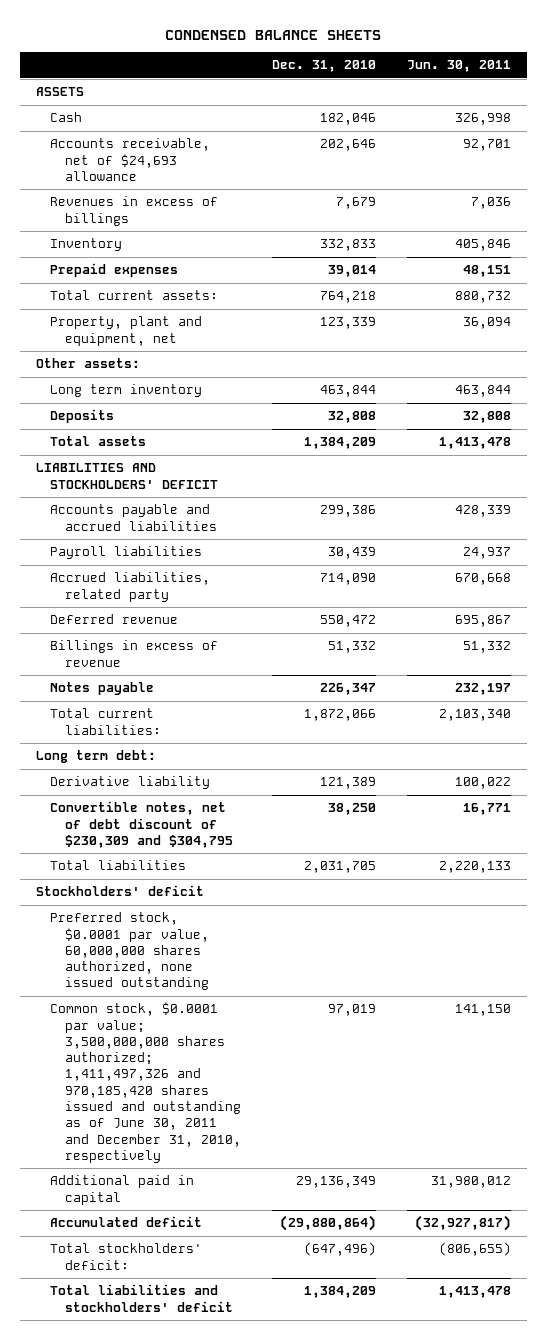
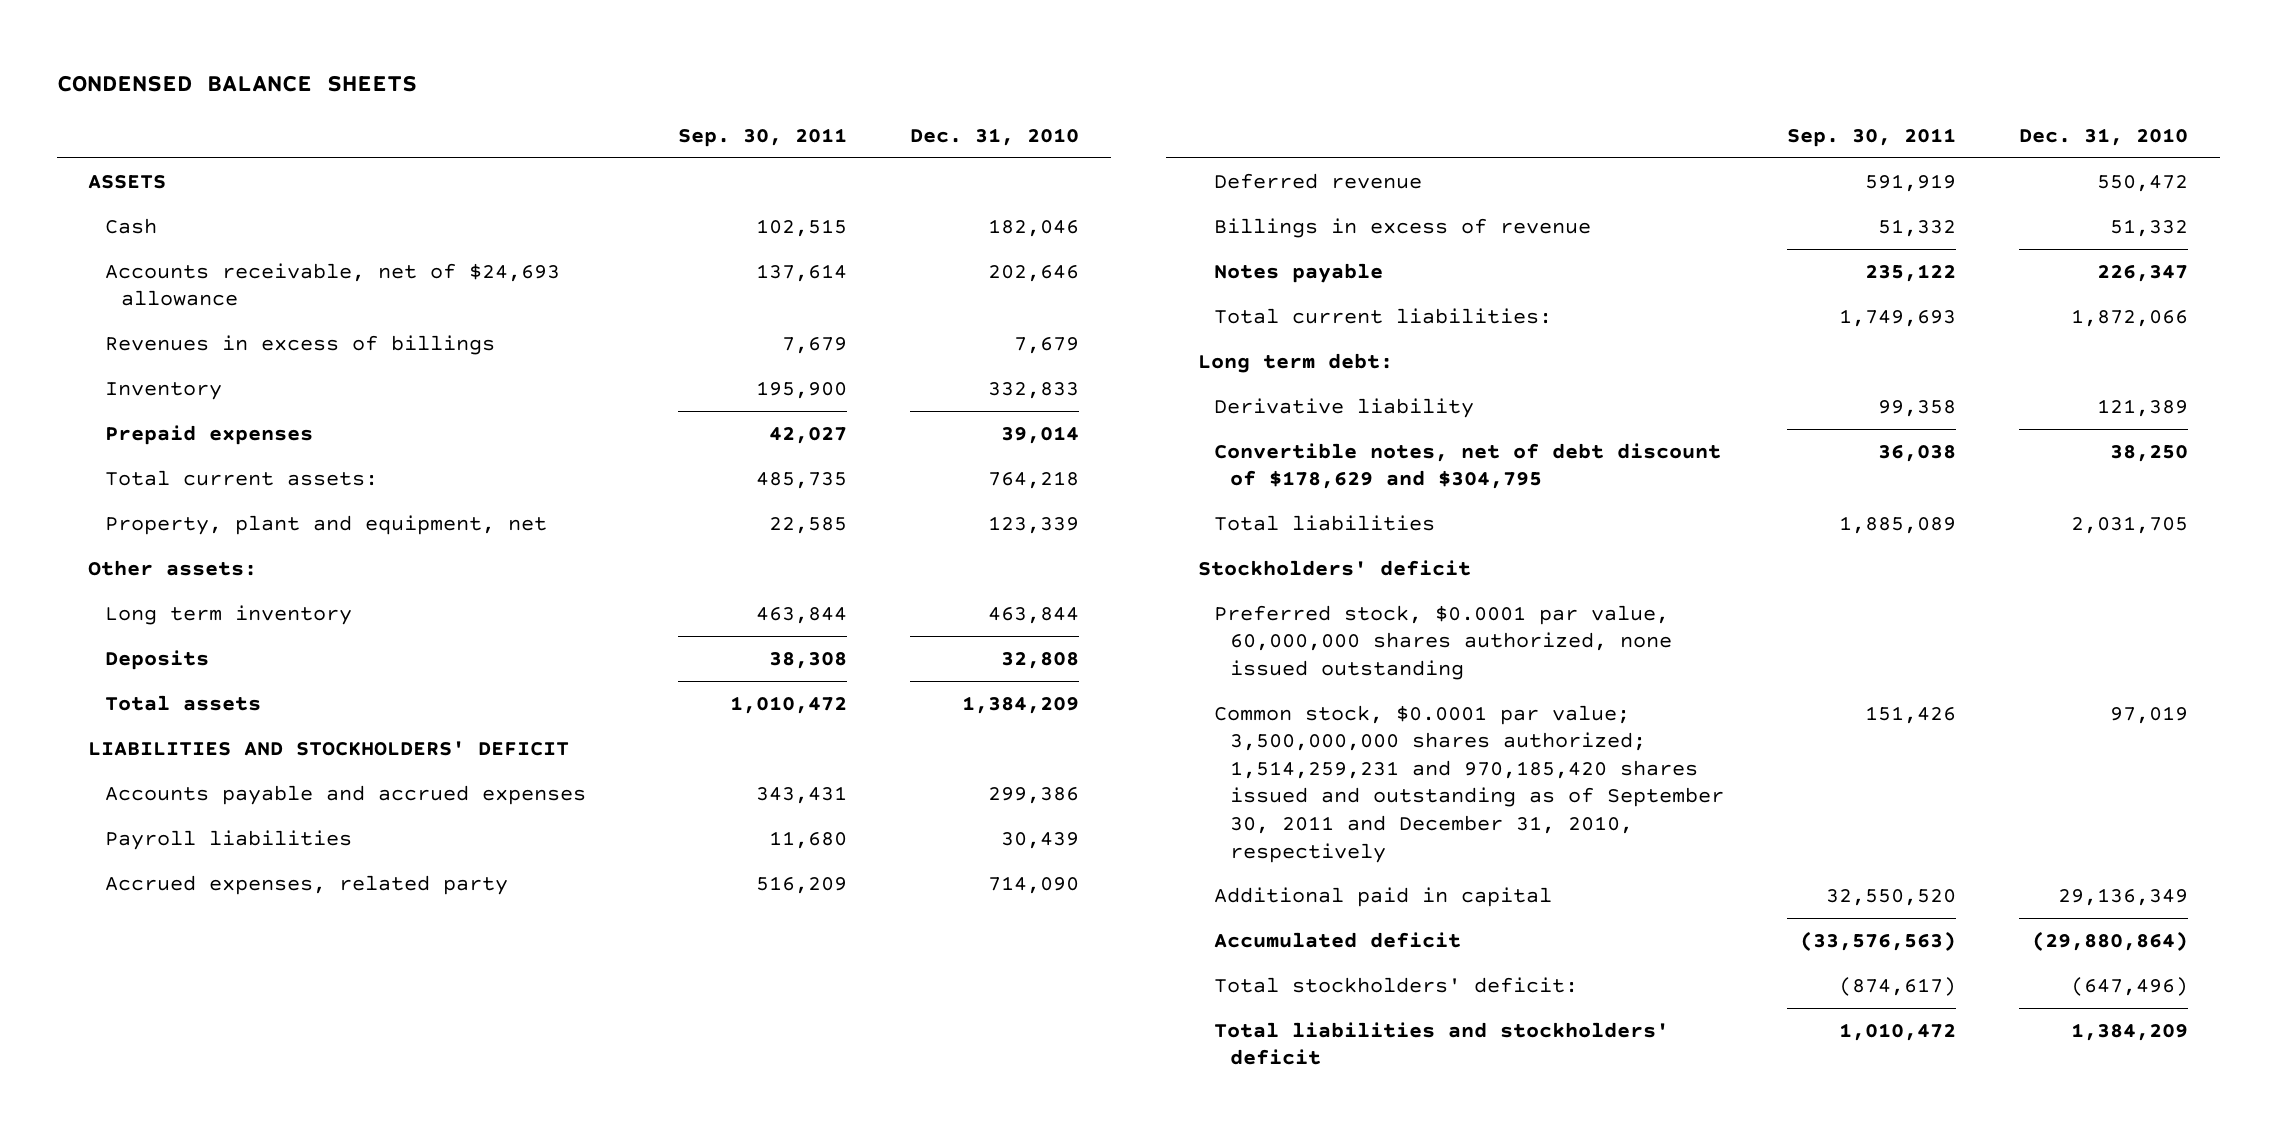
[407,60,512,73] Jun. 30, 2011 -> none
none -> [678,127,848,147] Sep. 30, 2011
[50,504,217,531] Accounts payable and accrued liabilities -> [104,784,586,805] Accounts payable and accrued expenses
[50,572,211,602] Accrued liabilities, related party -> [104,874,508,895] Accrued expenses, related party
[50,801,233,848] Convertible notes, net of debt discount of $230,309 and $304,795 -> [1213,442,1721,490] Convertible notes, net of debt discount of $178,629 and $304,795
[50,1002,241,1164] Common stock, $0.0001 par value; 3,500,000,000 shares authorized; 1,411,497,326 and 970,185,420 shares issued and outstanding as of June 30, 2011 and December 31, 2010, respectively -> [1213,704,1725,863] Common stock, $0.0001 par value; 3,500,000,000 shares authorized; 1,514,259,231 and 970,185,420 shares issued and outstanding as of September 30, 2011 and December 31, 2010, respectively

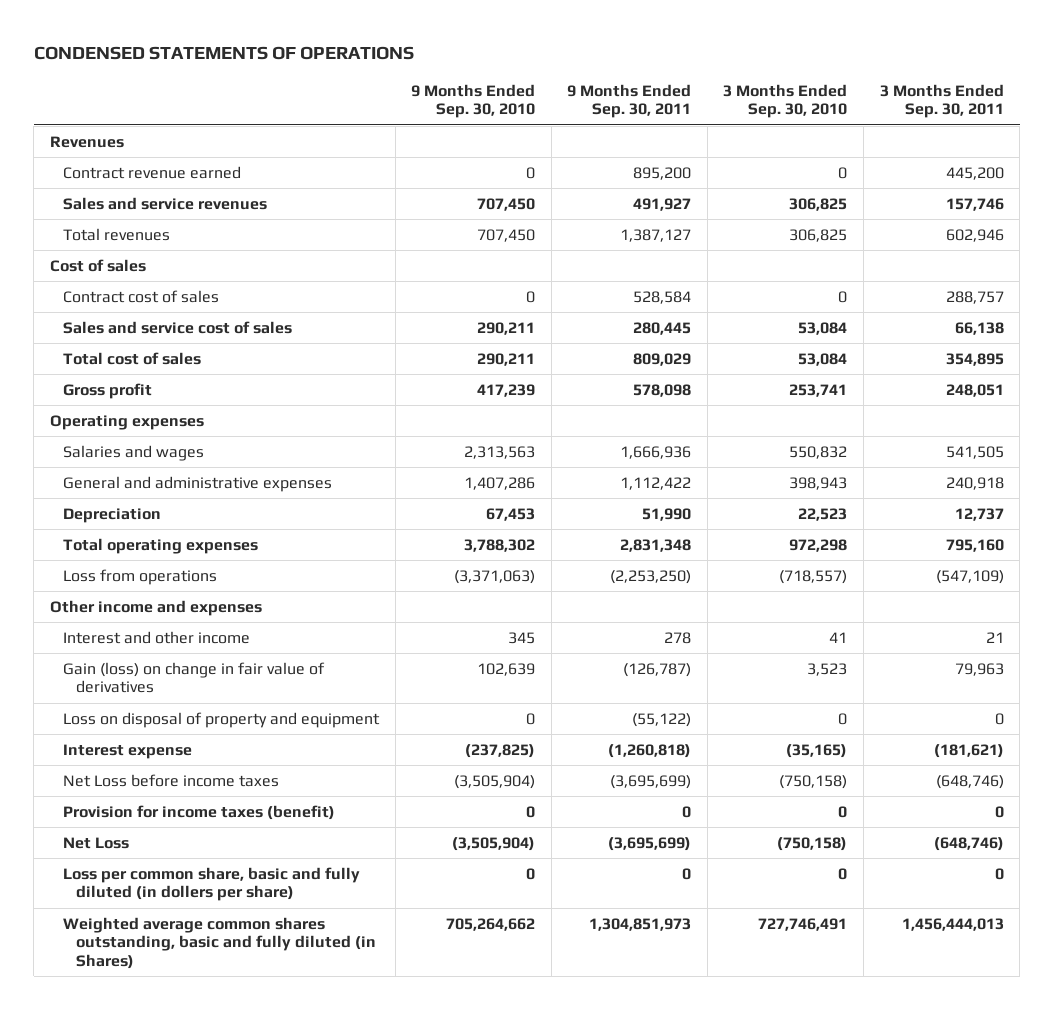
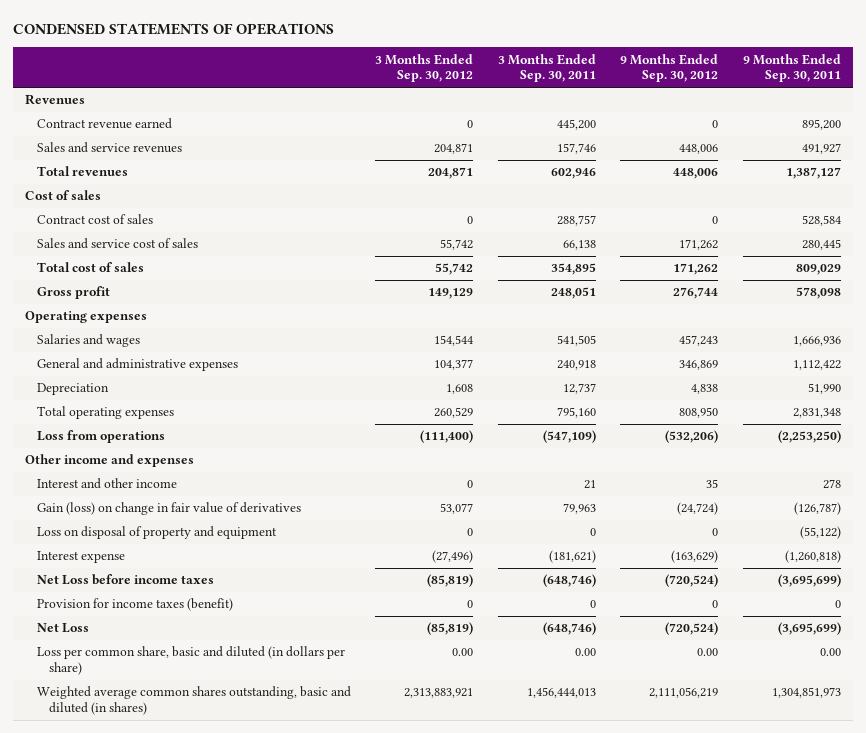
[411,83,536,119] 9 Months Ended Sep. 30, 2010 -> none
[723,83,848,119] 3 Months Ended Sep. 30, 2010 -> none
none -> [375,53,474,83] 3 Months Ended Sep. 30, 2012
none -> [620,53,719,83] 9 Months Ended Sep. 30, 2012
[62,866,360,902] Loss per common share, basic and fully diluted (in dollers per share) -> [36,646,345,676] Loss per common share, basic and diluted (in dollars per share)
[682,867,692,880] 0 -> [819,648,841,657] 0.00
[994,867,1004,880] 0 -> [574,648,596,657] 0.00
[62,916,377,970] Weighted average common shares outstanding, basic and fully diluted (in Shares) -> [36,686,351,716] Weighted average common shares outstanding, basic and diluted (in shares)

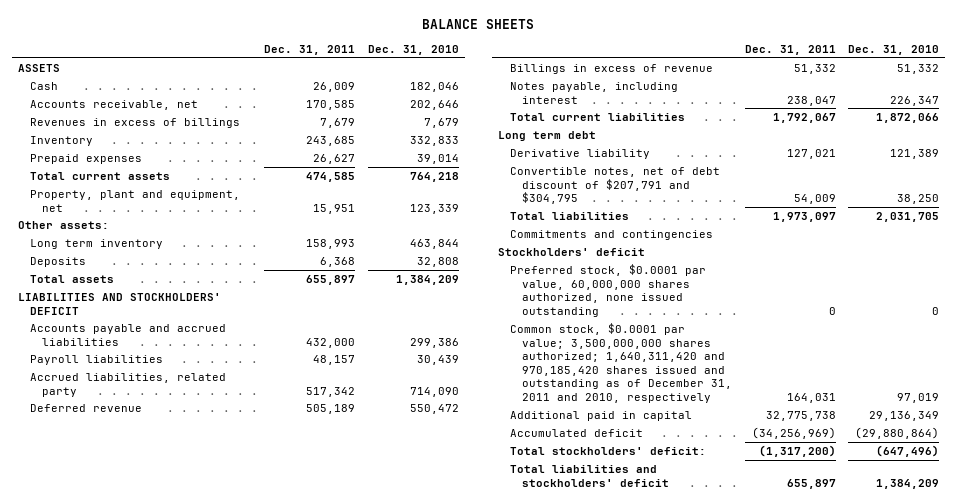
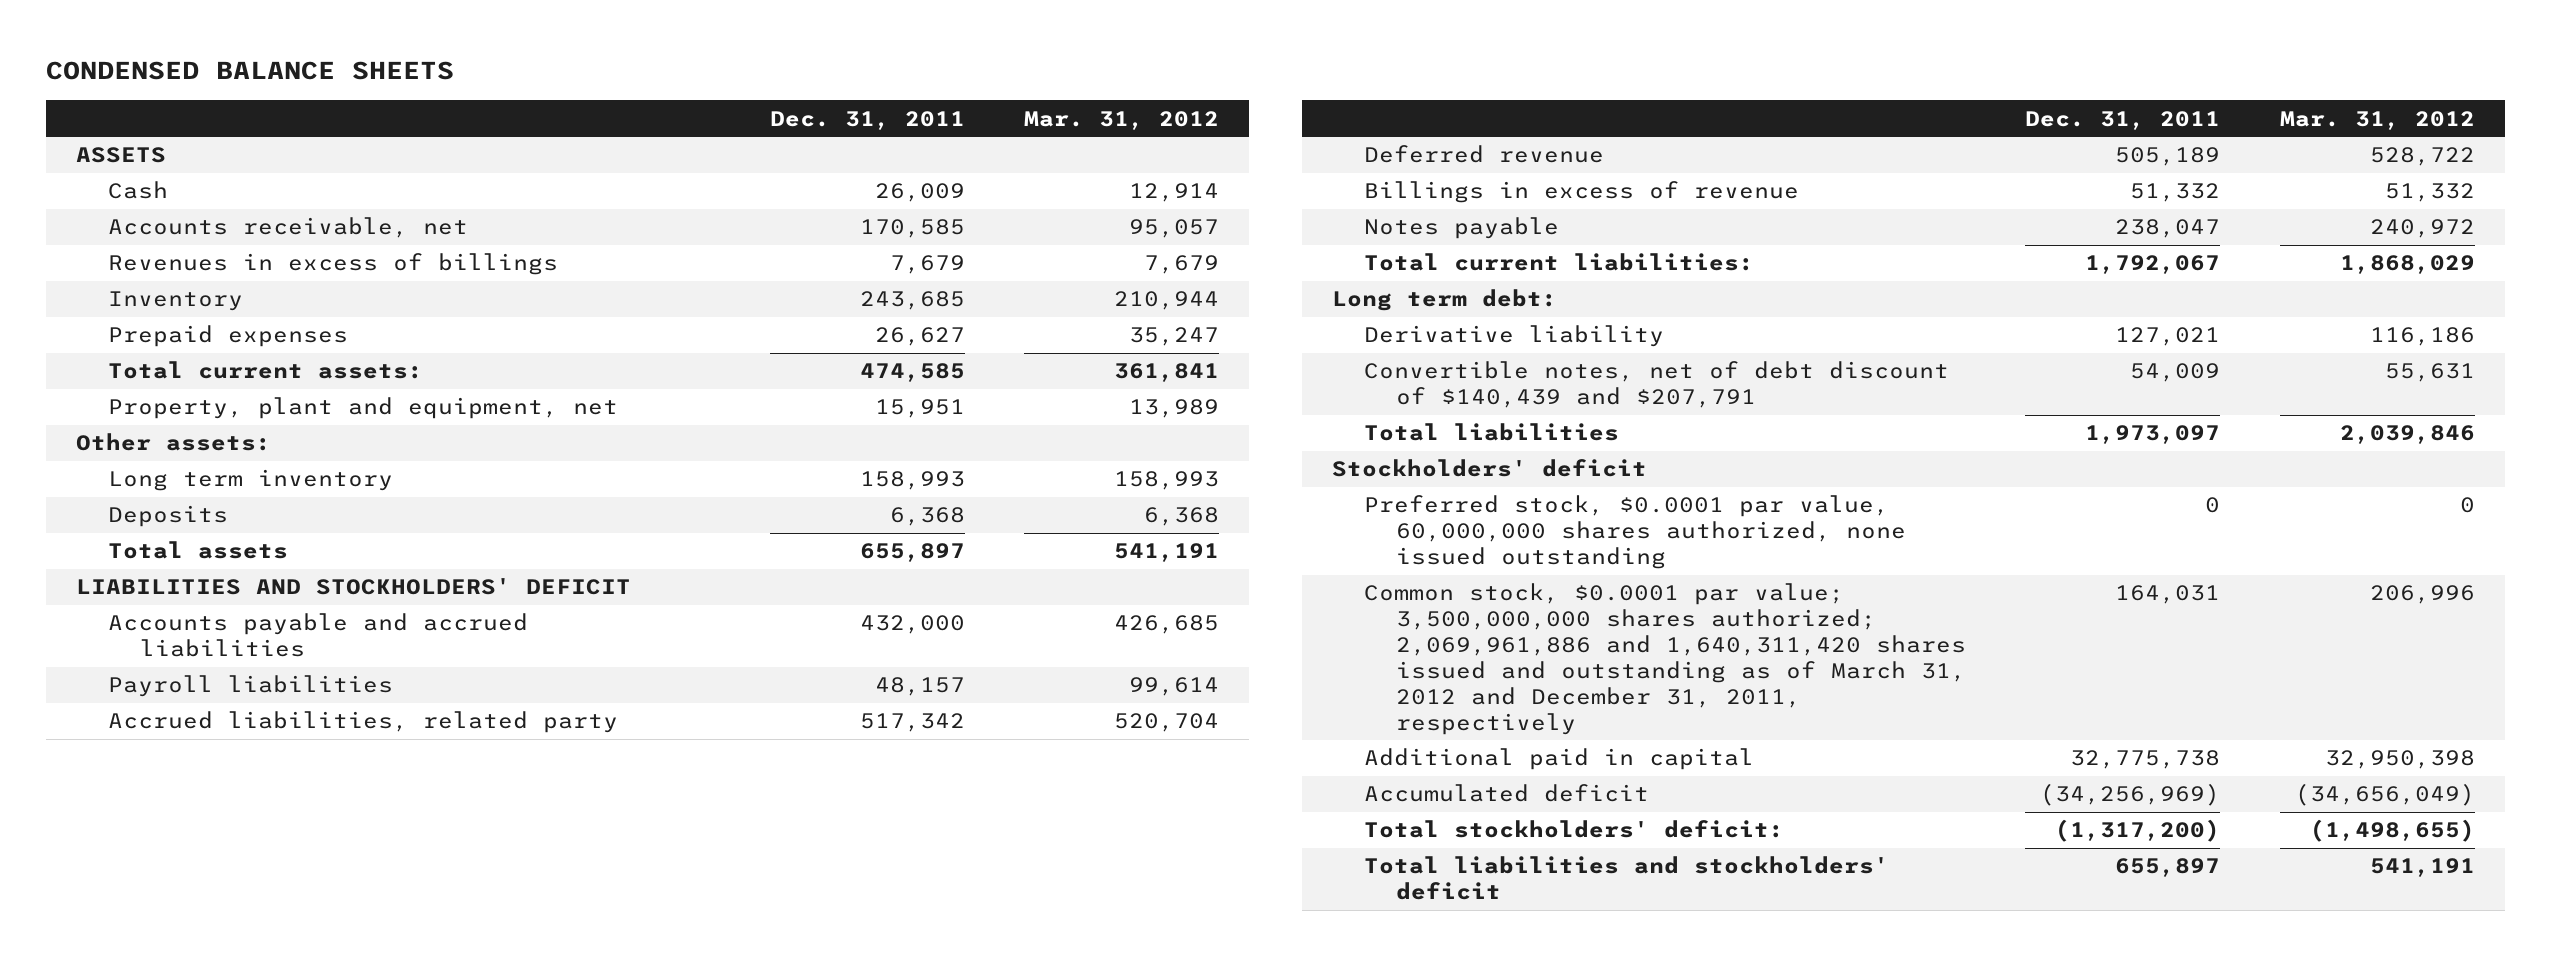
[422,18,535,29] BALANCE SHEETS -> [46,60,455,80] CONDENSED BALANCE SHEETS
[367,44,459,55] Dec. 31, 2010 -> none
none -> [1024,110,1220,130] Mar. 31, 2012
[30,171,171,180] Total current assets -> [107,361,423,380] Total current assets:
[510,81,679,104] Notes payable, including interest -> [1363,217,1559,240] Notes payable
[510,112,686,121] Total current liabilities -> [1363,253,1754,272] Total current liabilities:
[498,130,597,141] Long term debt -> [1331,289,1557,312] Long term debt:
[510,166,721,205] Convertible notes, net of debt discount of $207,791 and $304,795 -> [1363,361,1949,409] Convertible notes, net of debt discount of $140,439 and $207,791
[510,229,714,240] Commitments and contingencies -> none
[510,322,733,403] Common stock, $0.0001 par value; 3,500,000,000 shares authorized; 1,640,311,420 and 970,185,420 shares issued and outstanding as of December 31, 2011 and 2010, respectively -> [1363,583,1966,735] Common stock, $0.0001 par value; 3,500,000,000 shares authorized; 2,069,961,886 and 1,640,311,420 shares issued and outstanding as of March 31, 2012 and December 31, 2011, respectively

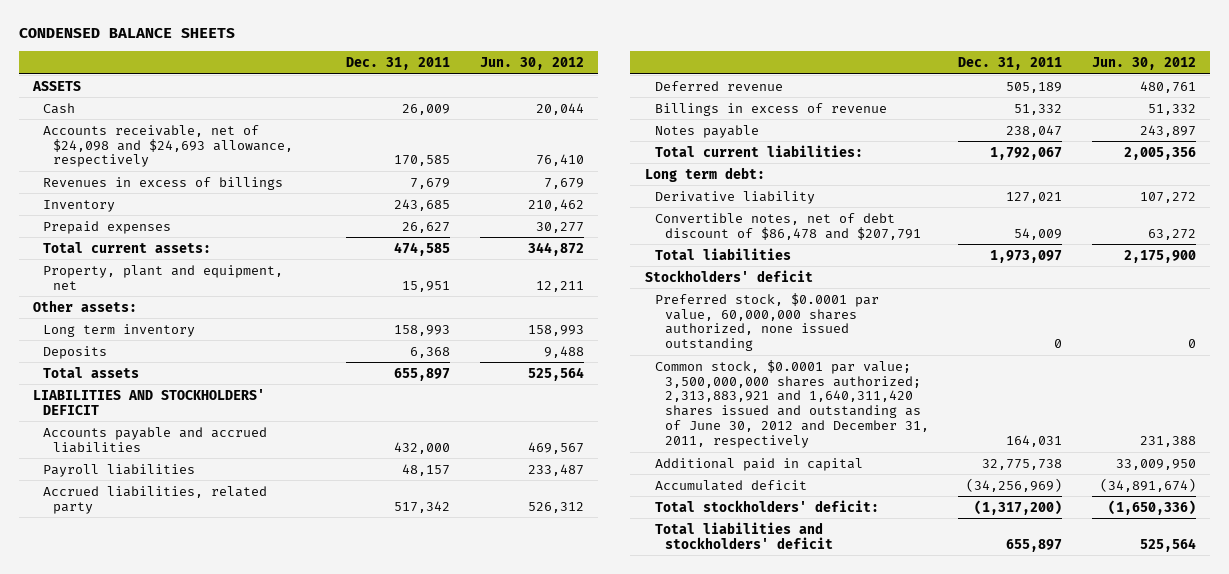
[1024,110,1220,130] Mar. 31, 2012 -> none
none -> [479,56,584,70] Jun. 30, 2012
[107,217,468,239] Accounts receivable, net -> [43,124,293,168] Accounts receivable, net of $24,098 and $24,693 allowance, respectively
[1363,361,1949,409] Convertible notes, net of debt discount of $140,439 and $207,791 -> [654,212,921,240] Convertible notes, net of debt discount of $86,478 and $207,791
[1363,583,1966,735] Common stock, $0.0001 par value; 3,500,000,000 shares authorized; 2,069,961,886 and 1,640,311,420 shares issued and outstanding as of March 31, 2012 and December 31, 2011, respectively -> [654,359,929,448] Common stock, $0.0001 par value; 3,500,000,000 shares authorized; 2,313,883,921 and 1,640,311,420 shares issued and outstanding as of June 30, 2012 and December 31, 2011, respectively

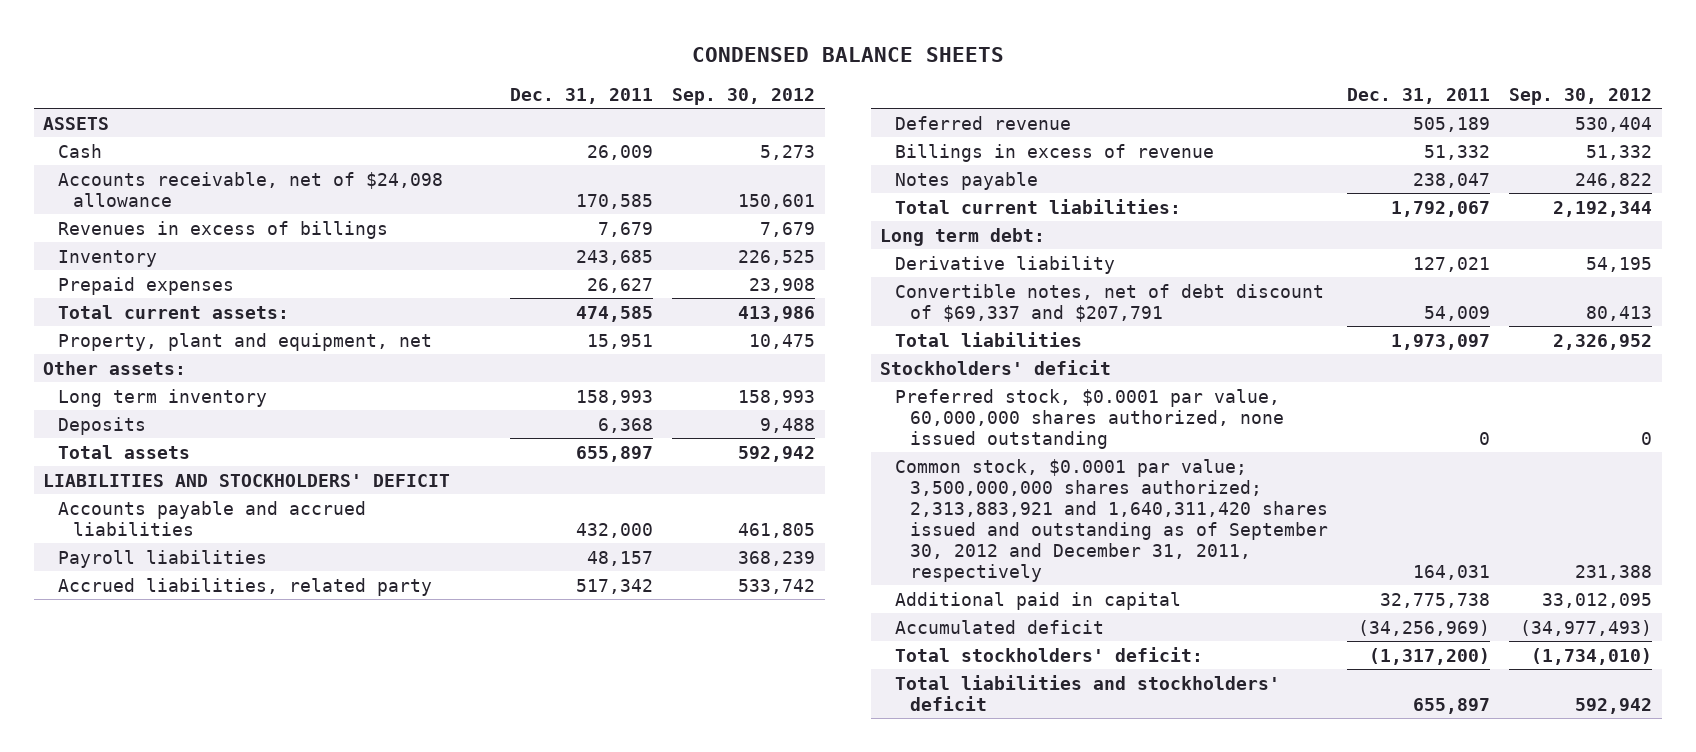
[479,56,584,70] Jun. 30, 2012 -> none
none -> [672,87,816,105] Sep. 30, 2012
[43,124,293,168] Accounts receivable, net of $24,098 and $24,693 allowance, respectively -> [58,171,444,207] Accounts receivable, net of $24,098 allowance
[654,212,921,240] Convertible notes, net of debt discount of $86,478 and $207,791 -> [895,283,1325,322] Convertible notes, net of debt discount of $69,337 and $207,791
[654,359,929,448] Common stock, $0.0001 par value; 3,500,000,000 shares authorized; 2,313,883,921 and 1,640,311,420 shares issued and outstanding as of June 30, 2012 and December 31, 2011, respectively -> [895,458,1328,582] Common stock, $0.0001 par value; 3,500,000,000 shares authorized; 2,313,883,921 and 1,640,311,420 shares issued and outstanding as of September 30, 2012 and December 31, 2011, respectively

